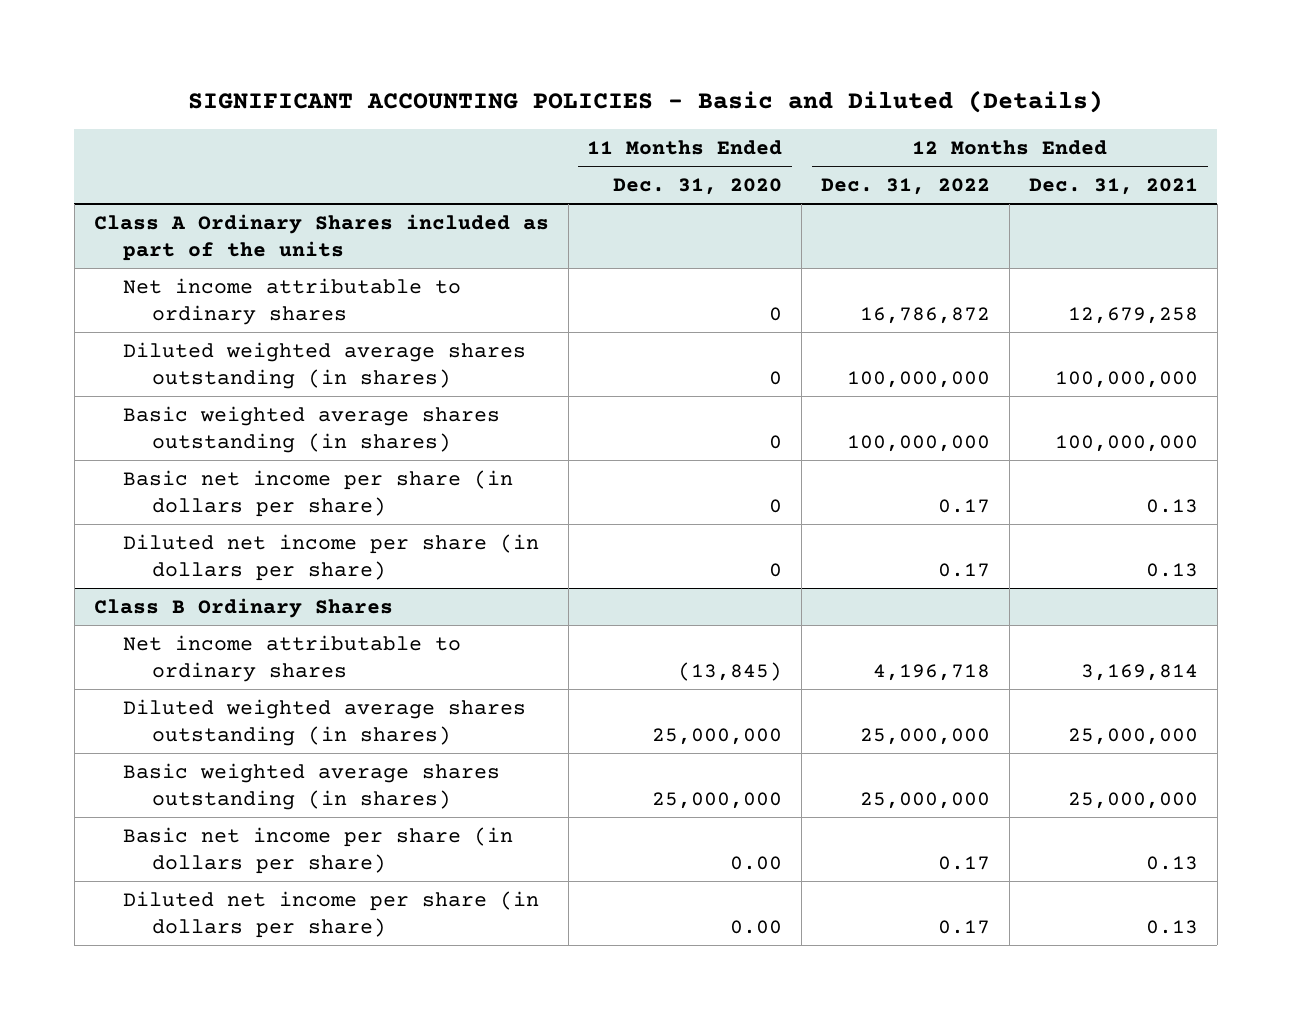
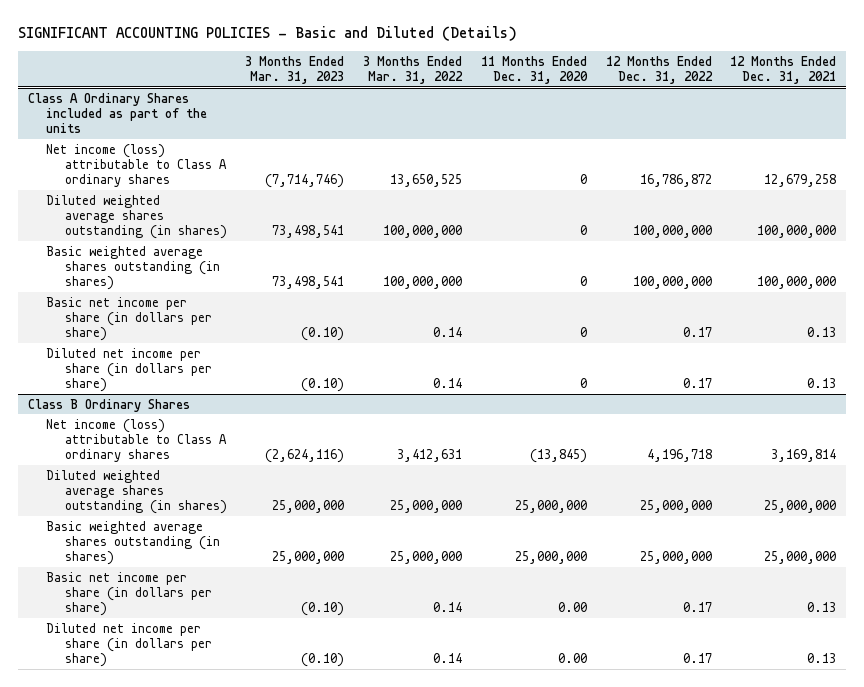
none -> [245,55,345,85] 3 Months Ended Mar. 31, 2023
none -> [363,55,464,85] 3 Months Ended Mar. 31, 2022
[122,277,461,325] Net income attributable to ordinary shares -> [46,143,227,188] Net income (loss) attributable to Class A ordinary shares
[122,634,461,682] Net income attributable to ordinary shares -> [46,418,227,463] Net income (loss) attributable to Class A ordinary shares

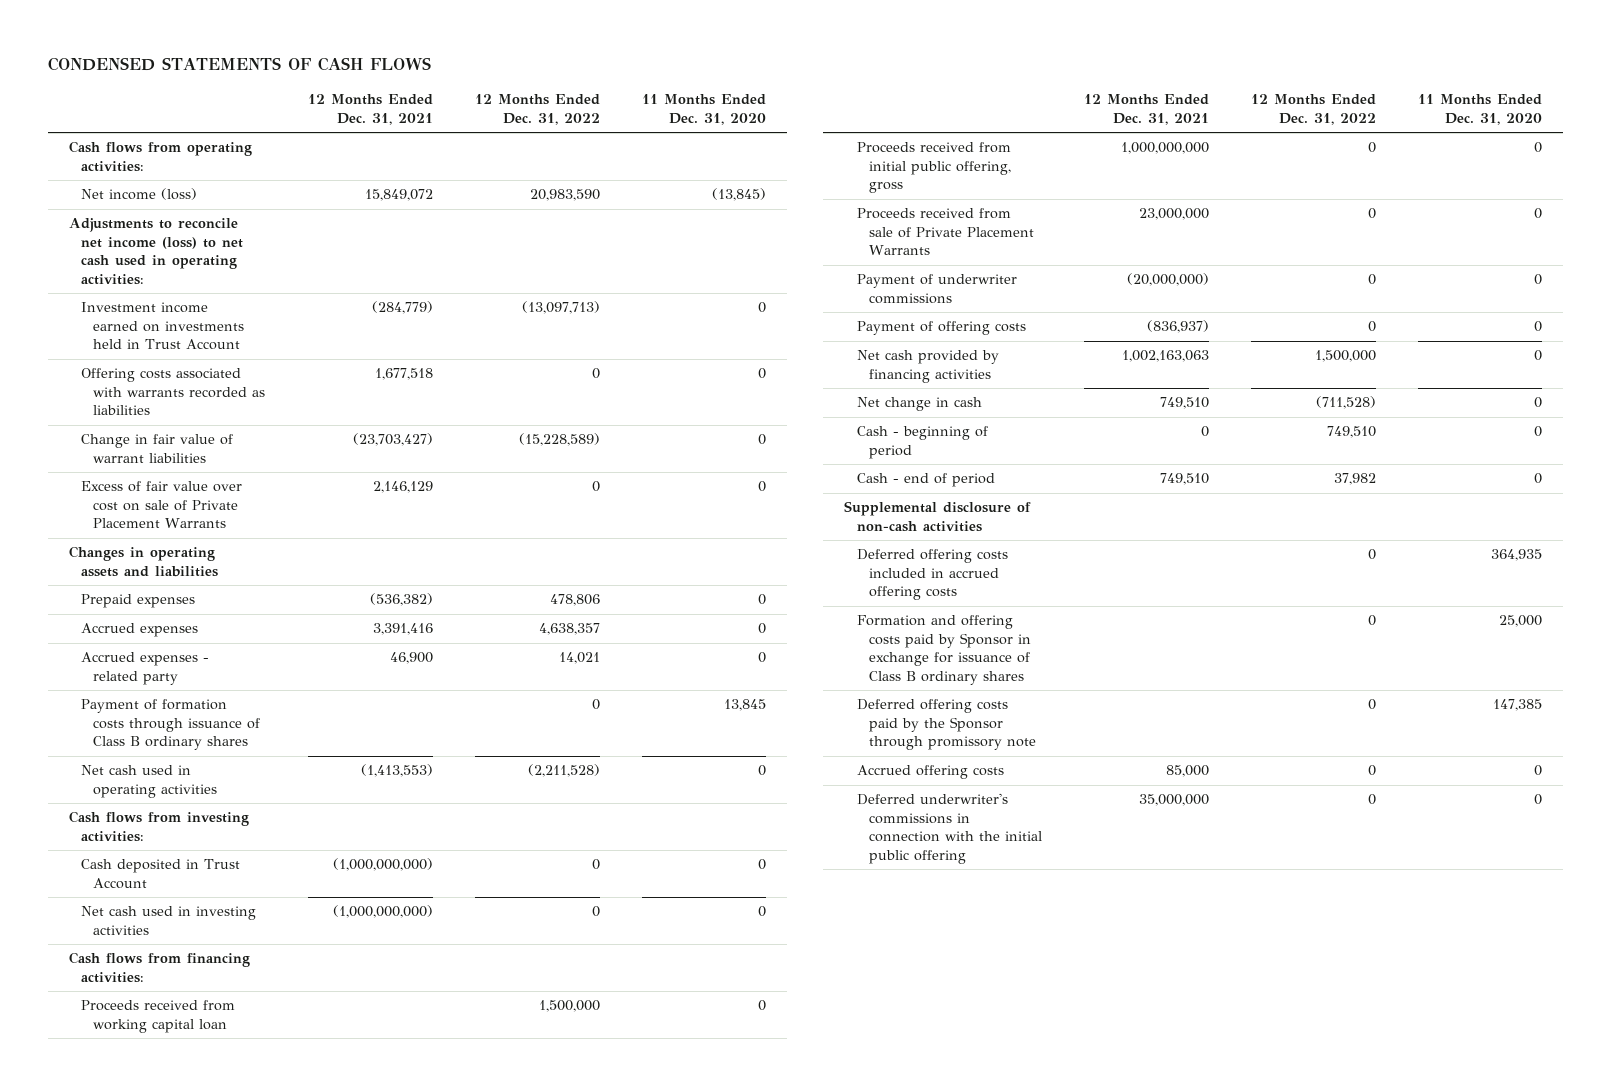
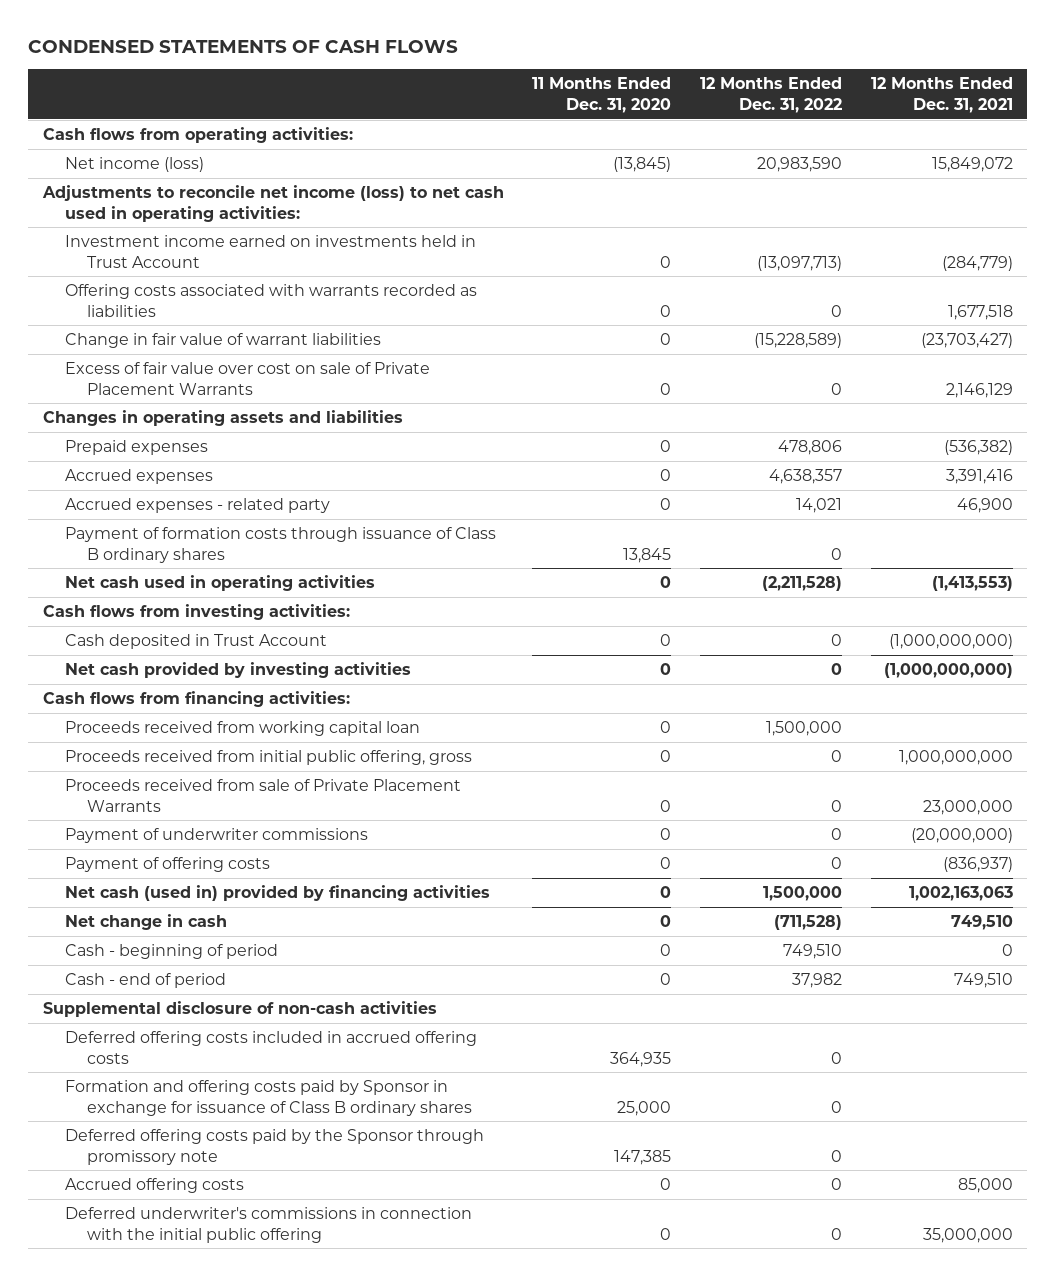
[81,906,257,935] Net cash used in investing activities -> [64,661,411,678] Net cash provided by investing activities
[856,350,999,383] Net cash provided by financing activities -> [64,884,490,901] Net cash (used in) provided by financing activities

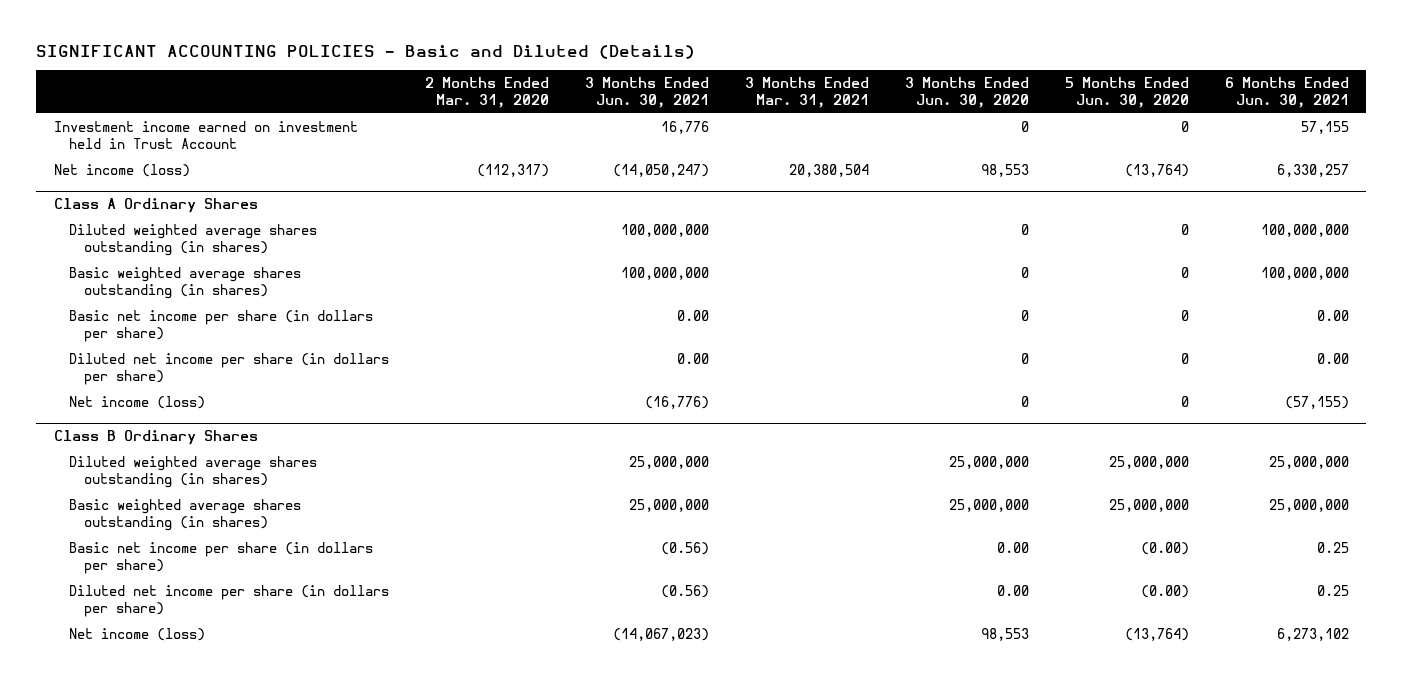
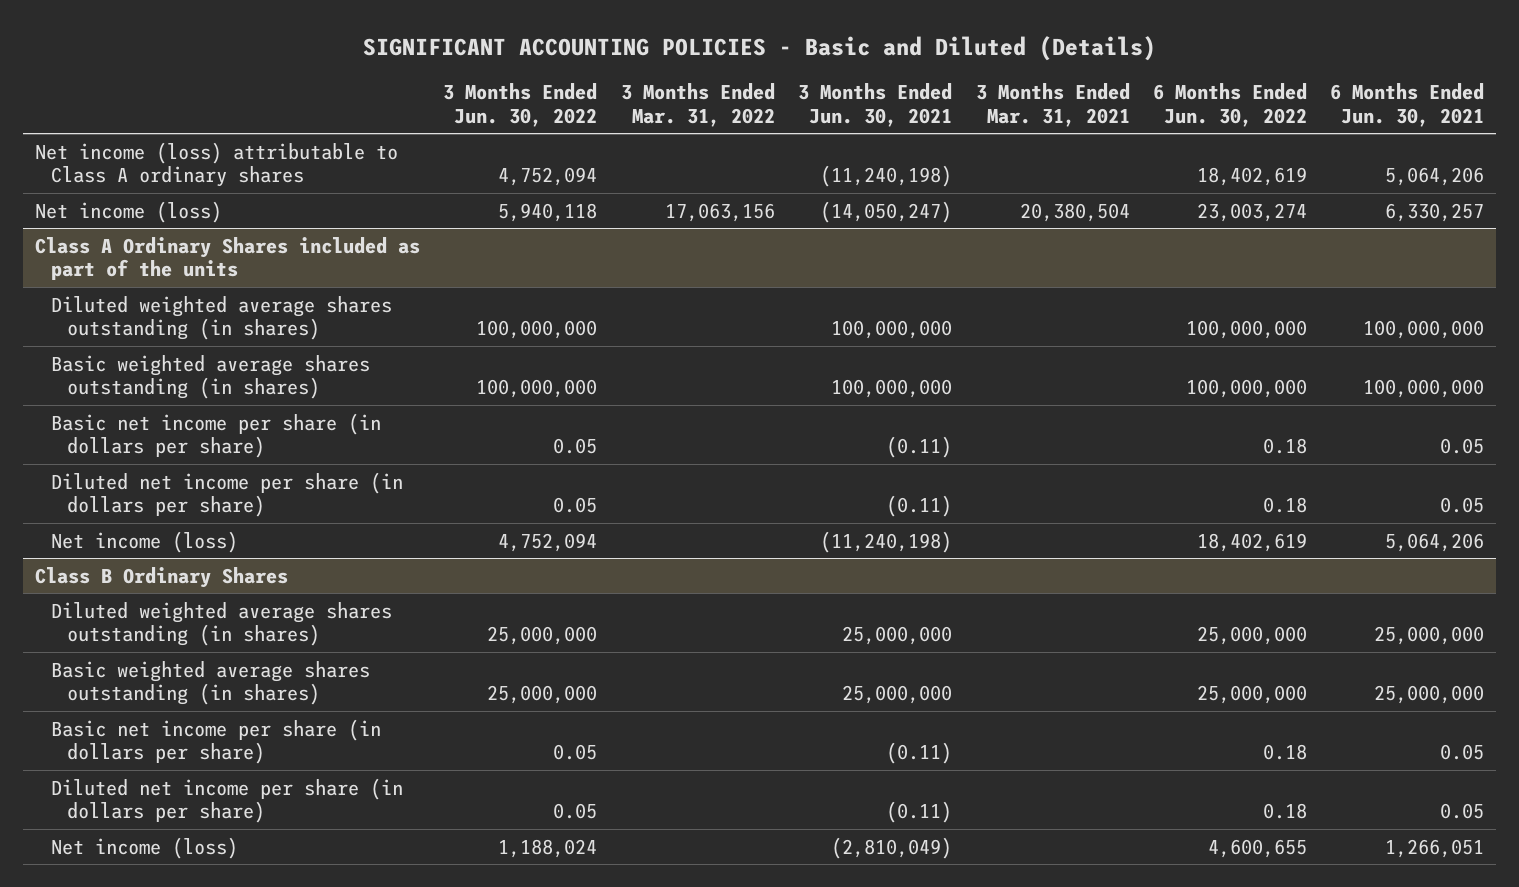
[425,77,550,108] 2 Months Ended Mar. 31, 2020 -> none
[904,77,1029,108] 3 Months Ended Jun. 30, 2020 -> none
[1064,77,1189,108] 5 Months Ended Jun. 30, 2020 -> none
none -> [443,83,598,127] 3 Months Ended Jun. 30, 2022
none -> [620,83,775,127] 3 Months Ended Mar. 31, 2022
none -> [1152,83,1307,127] 6 Months Ended Jun. 30, 2022
[53,121,358,149] Investment income earned on investment held in Trust Account -> none
none -> [34,141,398,188] Net income (loss) attributable to Class A ordinary shares
[53,198,258,214] Class A Ordinary Shares -> [34,236,420,281] Class A Ordinary Shares included as part of the units
[676,310,709,322] 0.00 -> [886,436,953,459] (0.11)
[1316,310,1349,322] 0.00 -> [1440,438,1485,455] 0.05
[676,353,709,365] 0.00 -> [886,495,953,518] (0.11)
[1316,353,1349,365] 0.00 -> [1440,497,1485,514] 0.05
[644,396,709,410] (16,776) -> [820,530,953,553] (11,240,198)
[1284,396,1349,410] (57,155) -> [1385,532,1485,552] 5,064,206
[660,542,709,556] (0.56) -> [886,742,953,765] (0.11)
[1316,542,1349,554] 0.25 -> [1440,744,1485,761] 0.05
[660,585,709,599] (0.56) -> [886,801,953,824] (0.11)
[1316,585,1349,597] 0.25 -> [1440,803,1485,820] 0.05
[612,628,709,642] (14,067,023) -> [831,836,953,859] (2,810,049)
[1276,628,1349,642] 6,273,102 -> [1385,838,1485,858] 1,266,051

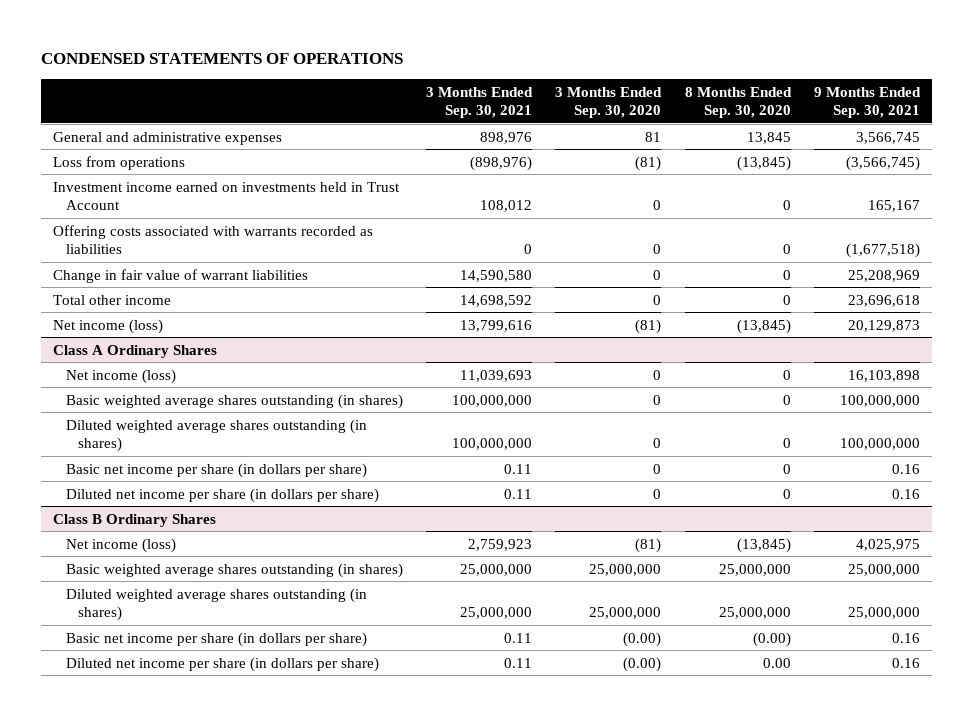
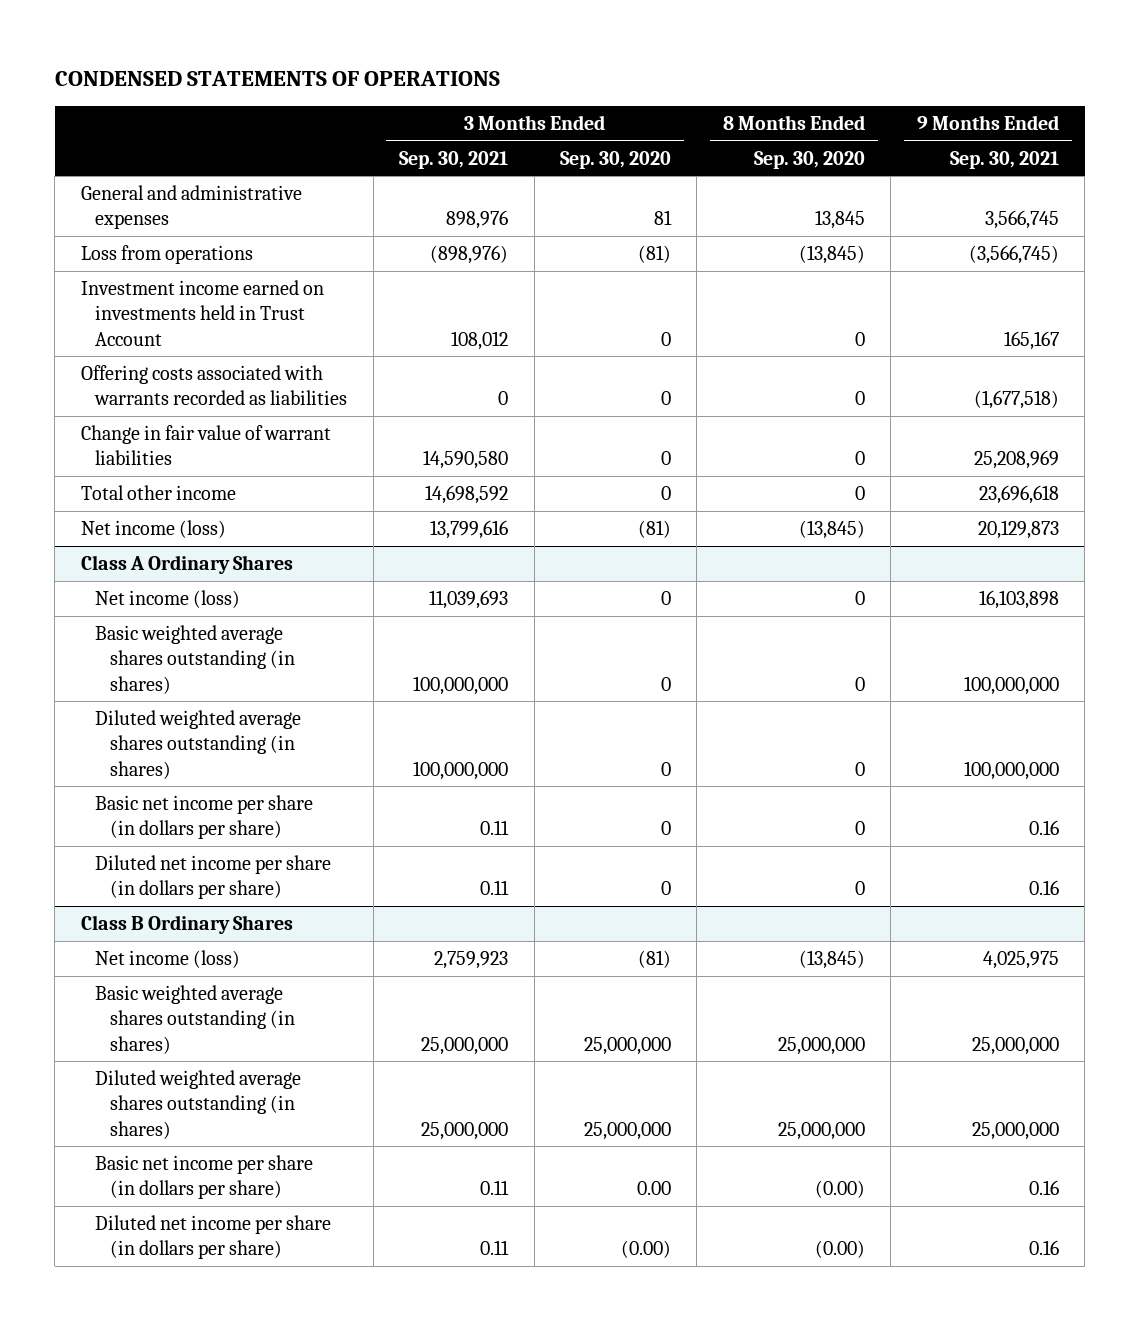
[623,631,662,647] (0.00) -> [637,1181,672,1196] 0.00
[762,657,791,668] 0.00 -> [814,1240,865,1259] (0.00)

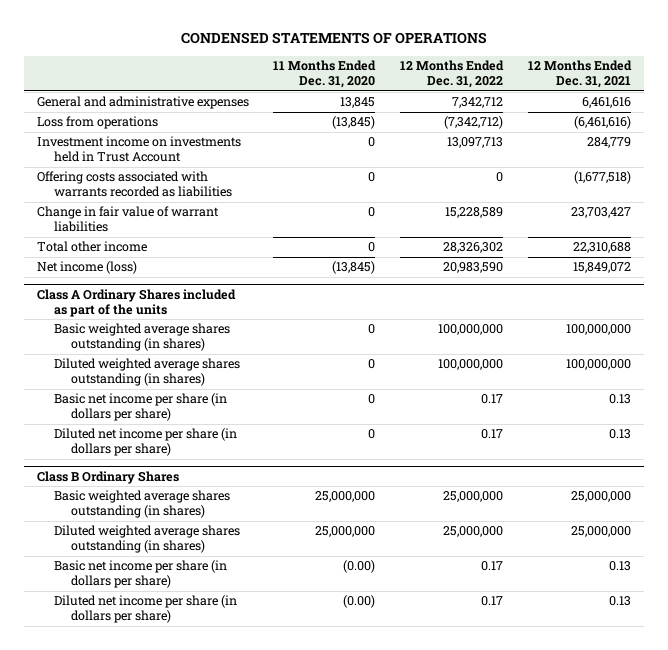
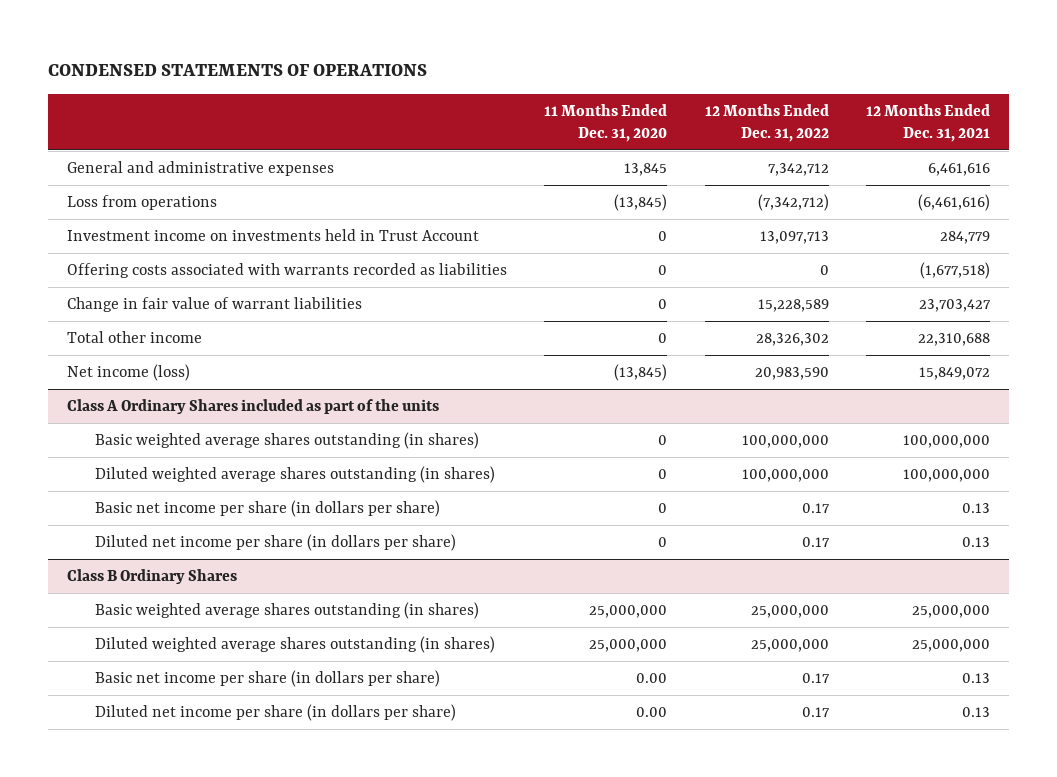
[343,560,376,574] (0.00) -> [636,672,668,683] 0.00
[343,595,376,609] (0.00) -> [636,706,668,717] 0.00

